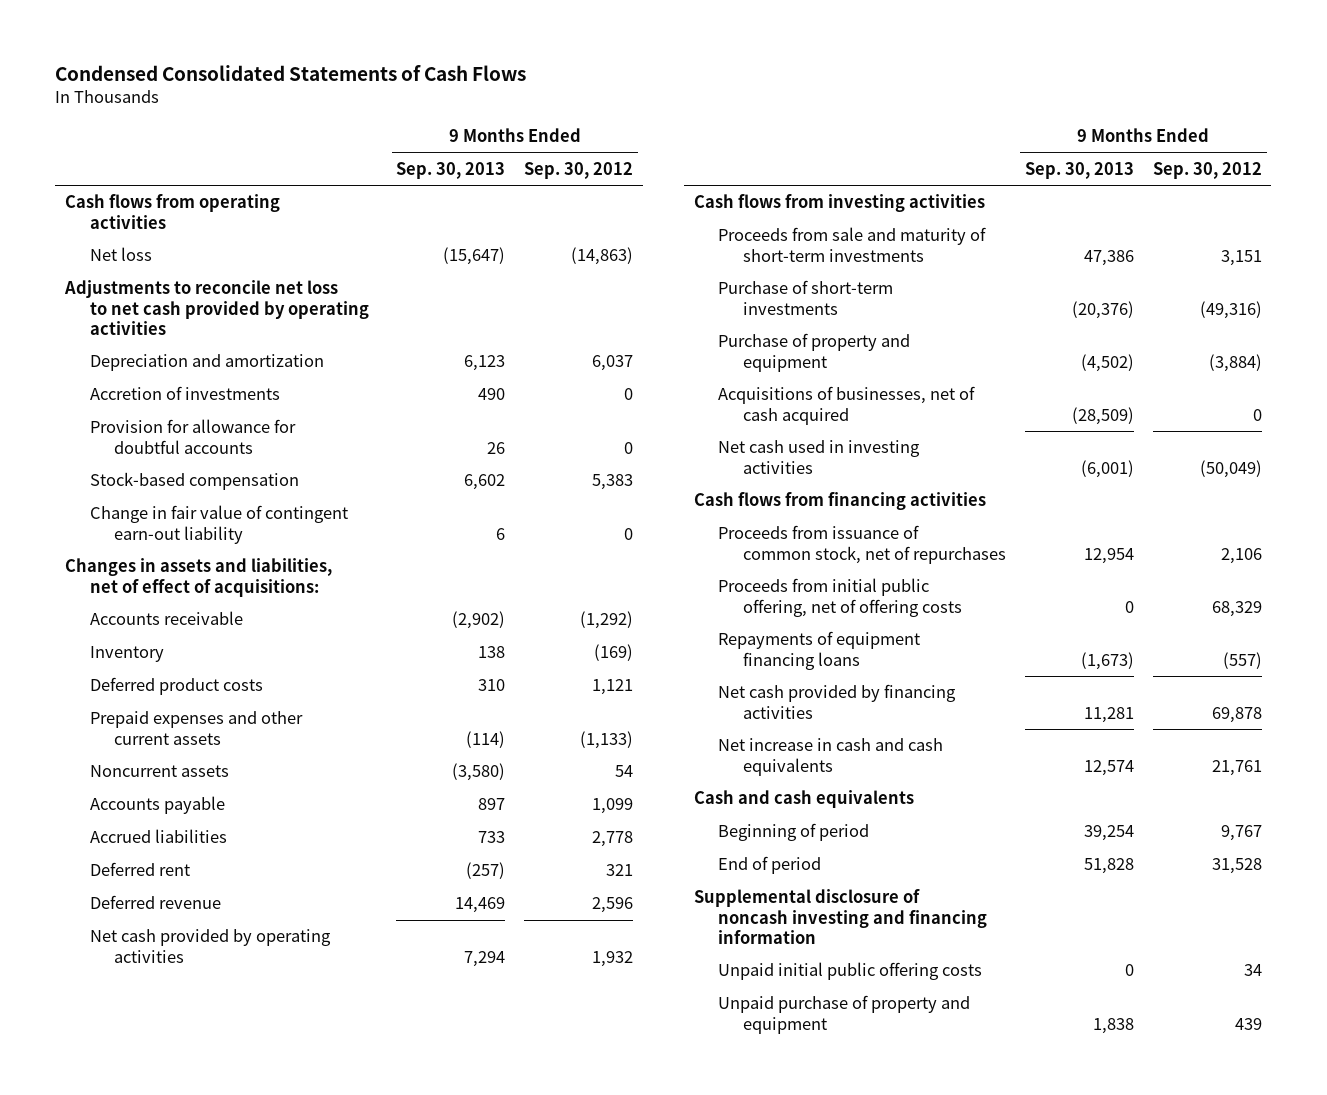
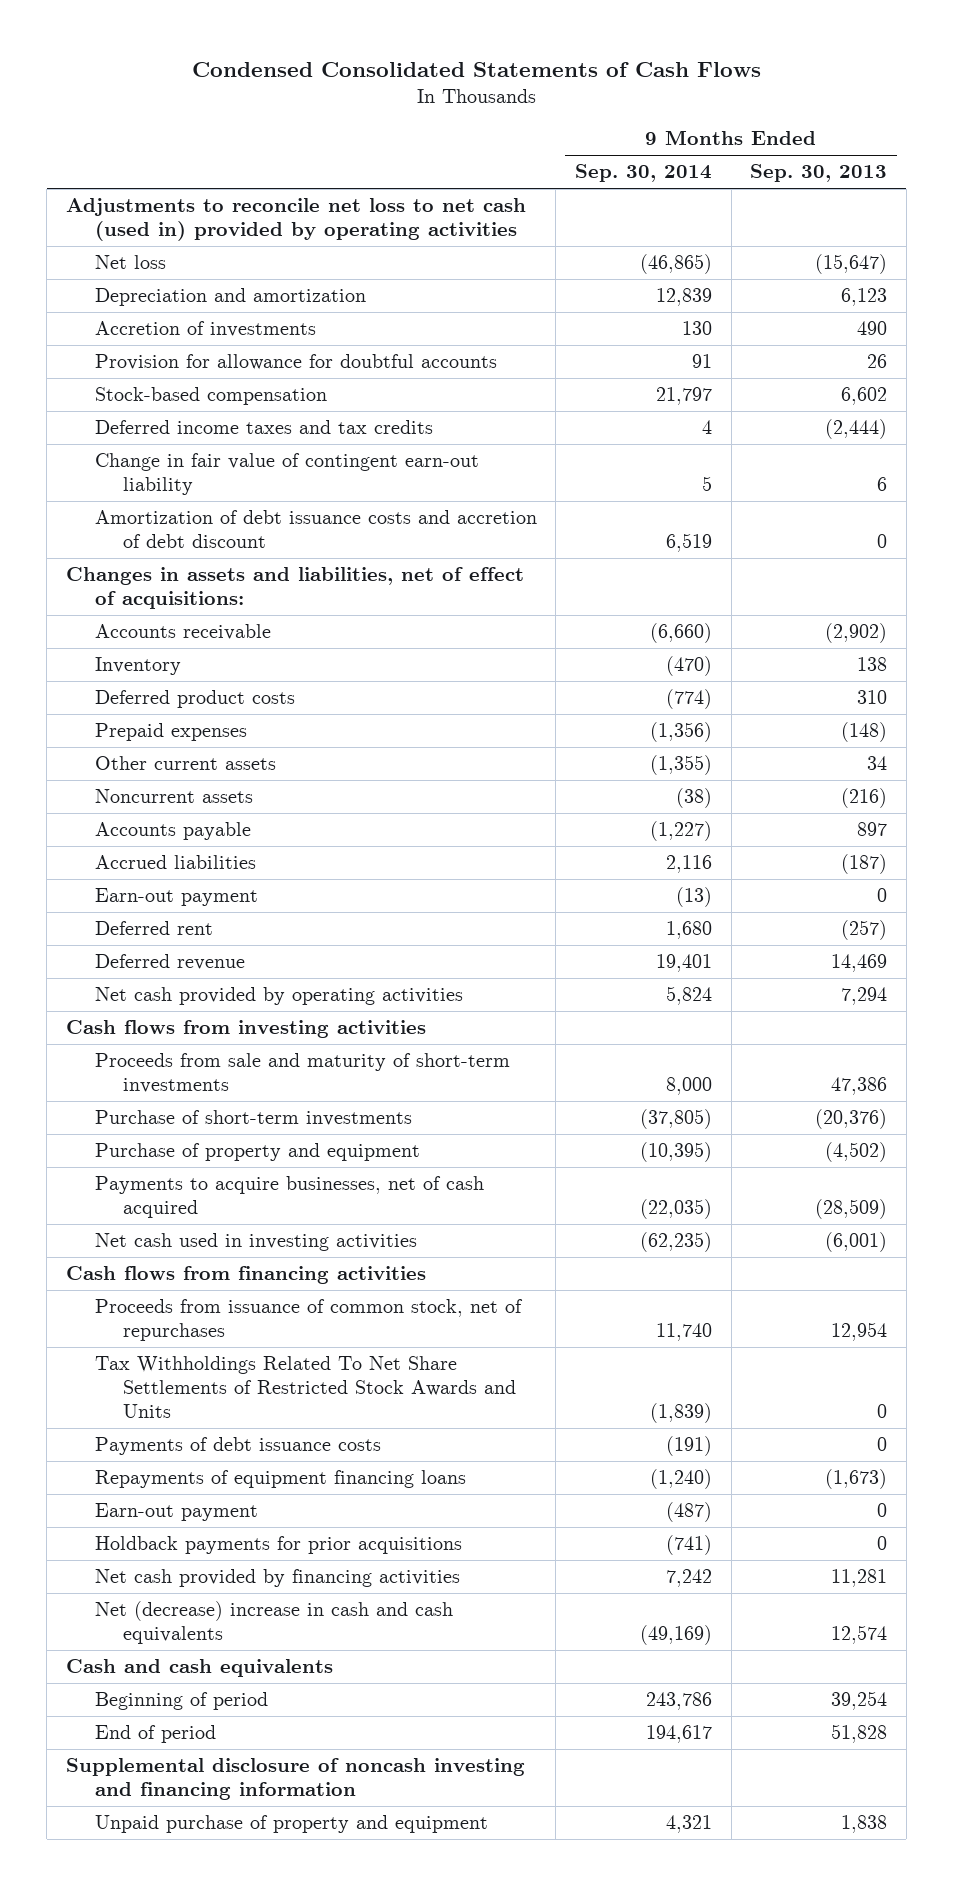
[524,161,634,179] Sep. 30, 2012 -> none
none -> [574,164,712,183] Sep. 30, 2014
[64,194,280,229] Cash flows from operating activities -> none
none -> [65,198,526,242] Adjustments to reconcile net loss to net cash (used in) provided by operating activities
[63,280,369,335] Adjustments to reconcile net loss to net cash provided by operating activities -> none
none -> [94,420,433,435] Deferred income taxes and tax credits
none -> [94,510,537,549] Amortization of debt issuance costs and accretion of debt discount
[89,711,303,745] Prepaid expenses and other current assets -> [94,723,247,742] Prepaid expenses
[466,730,506,748] (114) -> [841,722,888,743] (148)
none -> [94,756,276,771] Other current assets
[452,763,506,782] (3,580) -> [841,788,888,809] (216)
[478,831,506,844] 733 -> [841,854,888,875] (187)
none -> [94,888,258,907] Earn-out payment
[718,386,976,425] Acquisitions of businesses, net of cash acquired -> [94,1176,484,1219] Payments to acquire businesses, net of cash acquired
[718,578,962,617] Proceeds from initial public offering, net of offering costs -> none
none -> [94,1356,517,1418] Tax Withholdings Related To Net Share Settlements of Restricted Stock Awards and Units
none -> [94,1437,381,1456] Payments of debt issuance costs
none -> [94,1503,258,1522] Earn-out payment
none -> [94,1536,462,1555] Holdback payments for prior acquisitions
[718,738,944,776] Net increase in cash and cash equivalents -> [94,1601,453,1645] Net (decrease) increase in cash and cash equivalents
[718,962,983,981] Unpaid initial public offering costs -> none

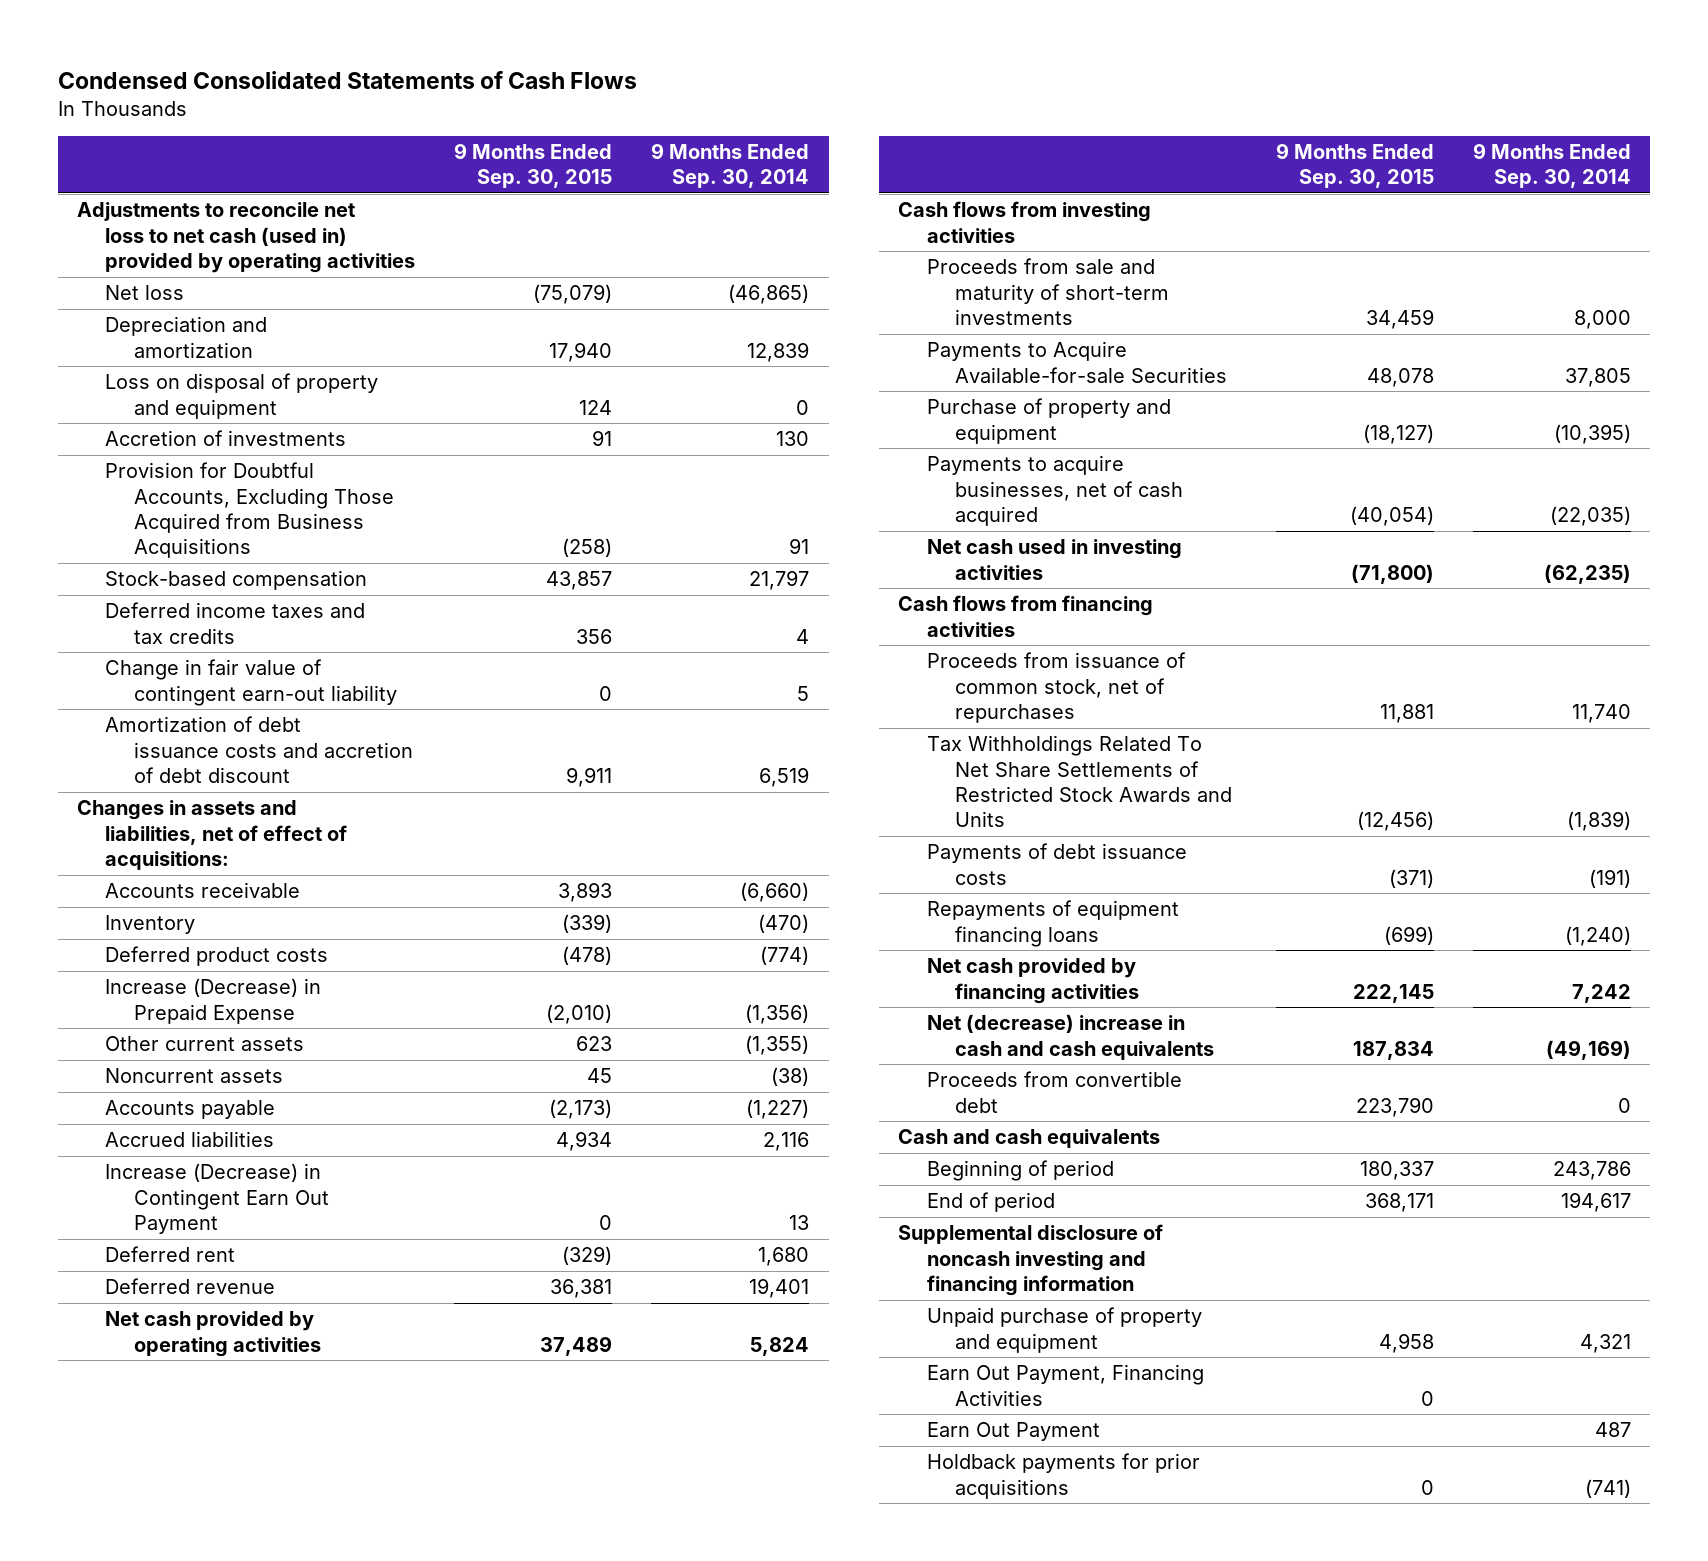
[750,164,888,183] Sep. 30, 2013 -> none
none -> [454,142,613,189] 9 Months Ended Sep. 30, 2015
none -> [105,373,379,419] Loss on disposal of property and equipment
[94,354,497,371] Provision for allowance for doubtful accounts -> none
none -> [105,462,394,559] Provision for Doubtful Accounts, Excluding Those Acquired from Business Acquisitions
[94,723,247,742] Prepaid expenses -> [105,978,322,1024] Increase (Decrease) in Prepaid Expense
[94,888,258,907] Earn-out payment -> [105,1163,329,1234] Increase (Decrease) in Contingent Earn Out Payment
[675,887,712,908] (13) -> [789,1214,810,1230] 13
[94,1110,412,1127] Purchase of short-term investments -> none
none -> [926,341,1227,383] Payments to Acquire Available-for-sale Securities
[94,1503,258,1522] Earn-out payment -> none
none -> [926,1071,1182,1113] Proceeds from convertible debt
none -> [926,1364,1204,1406] Earn Out Payment, Financing Activities
none -> [926,1422,1100,1442] Earn Out Payment
[94,1536,462,1555] Holdback payments for prior acquisitions -> [926,1453,1200,1499] Holdback payments for prior acquisitions

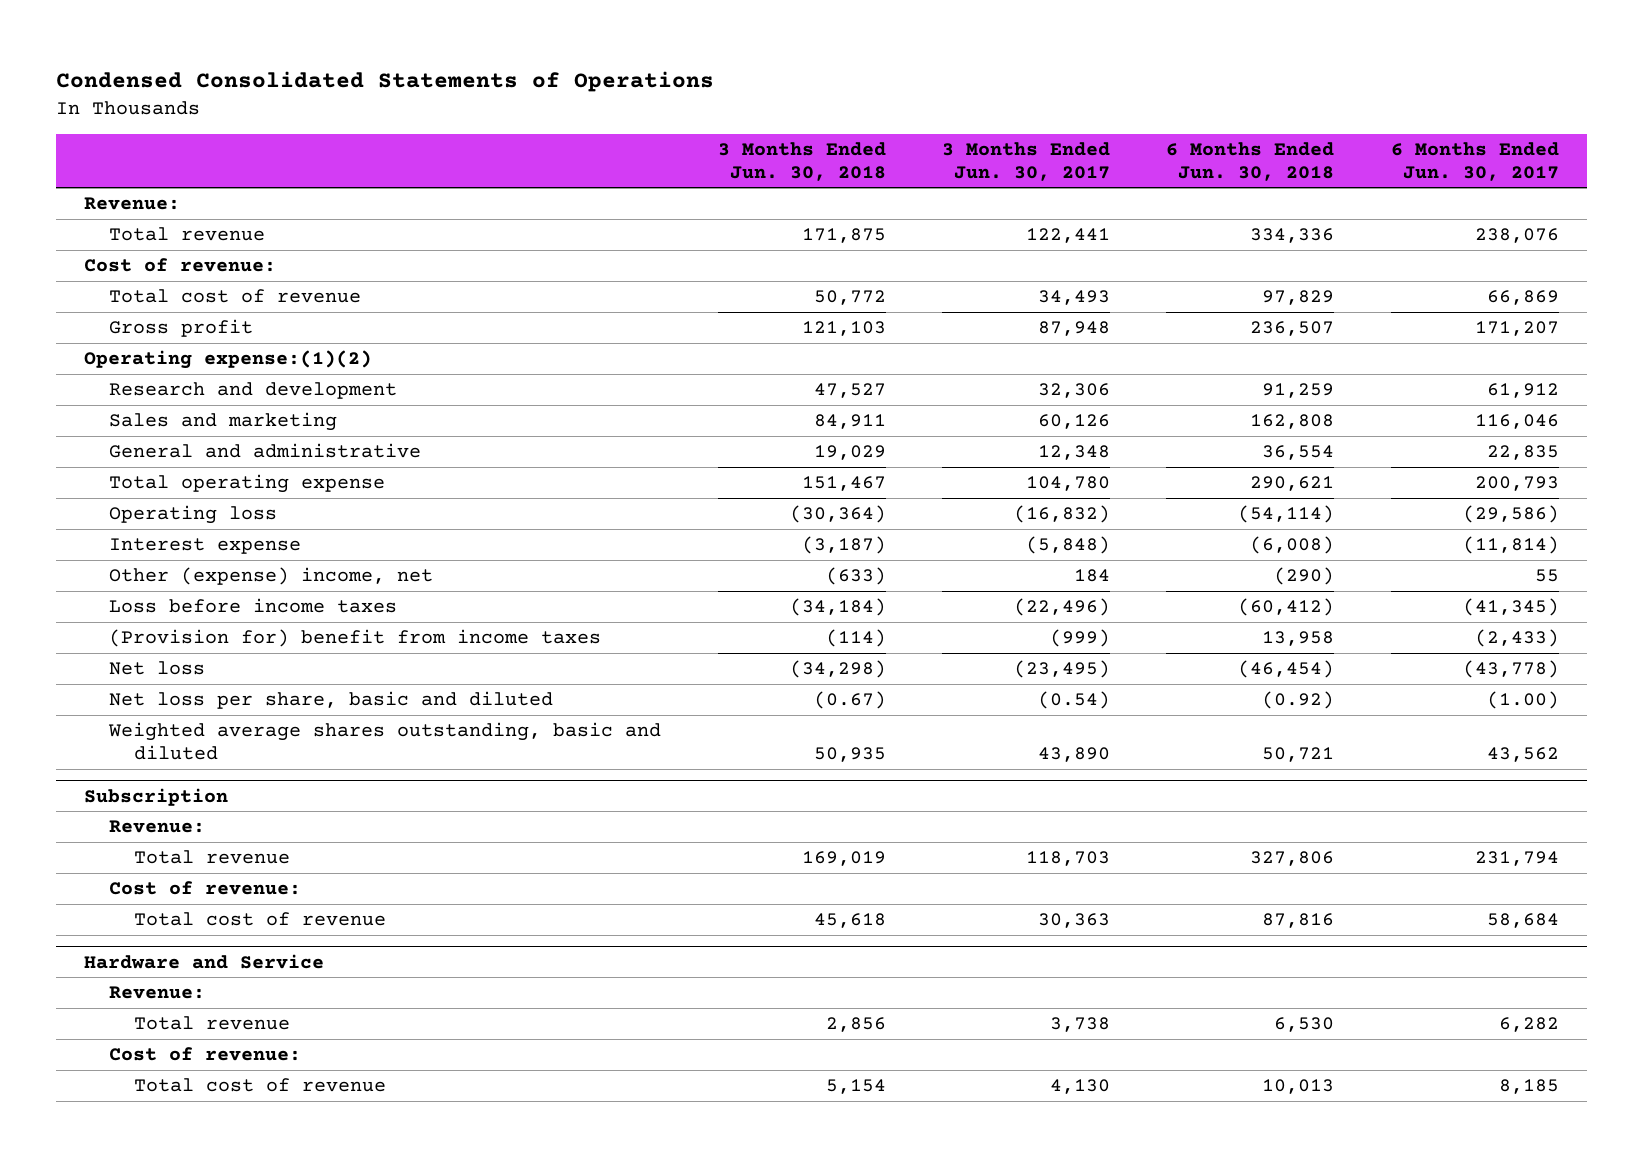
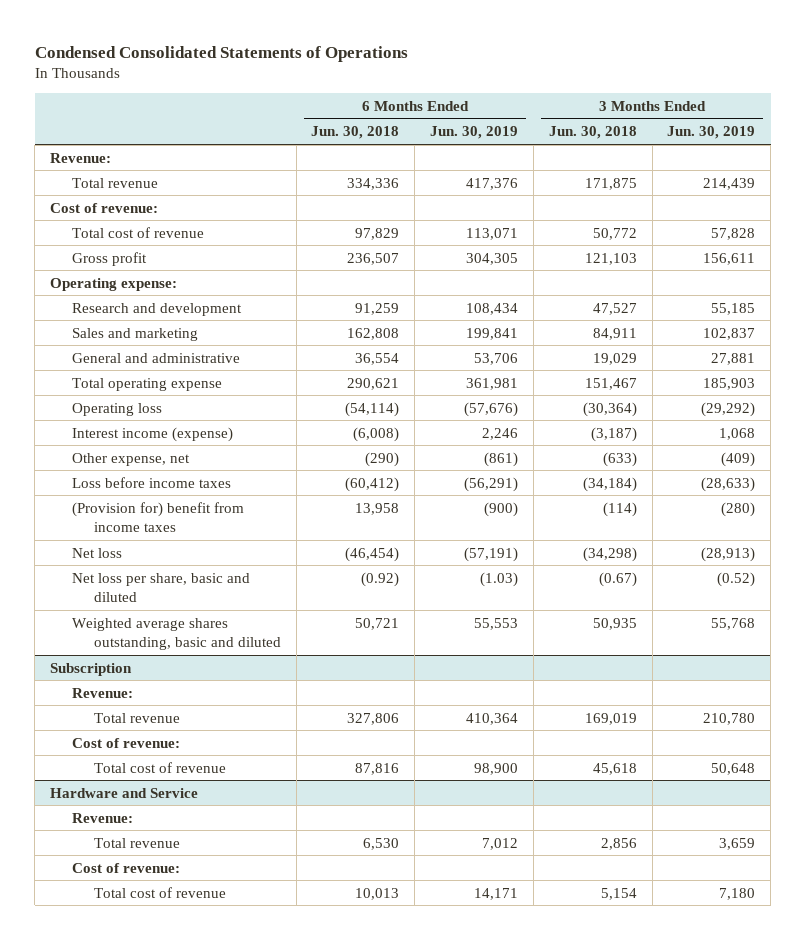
[942,141,1111,181] 3 Months Ended Jun. 30, 2017 -> none
[1390,141,1559,181] 6 Months Ended Jun. 30, 2017 -> none
none -> [430,126,519,140] Jun. 30, 2019
none -> [667,126,756,140] Jun. 30, 2019
[84,350,373,370] Operating expense:(1)(2) -> [50,277,178,291] Operating expense:
[109,538,302,555] Interest expense -> [71,426,233,442] Interest income (expense)
[109,567,434,586] Other (expense) income, net -> [71,452,190,466] Other expense, net

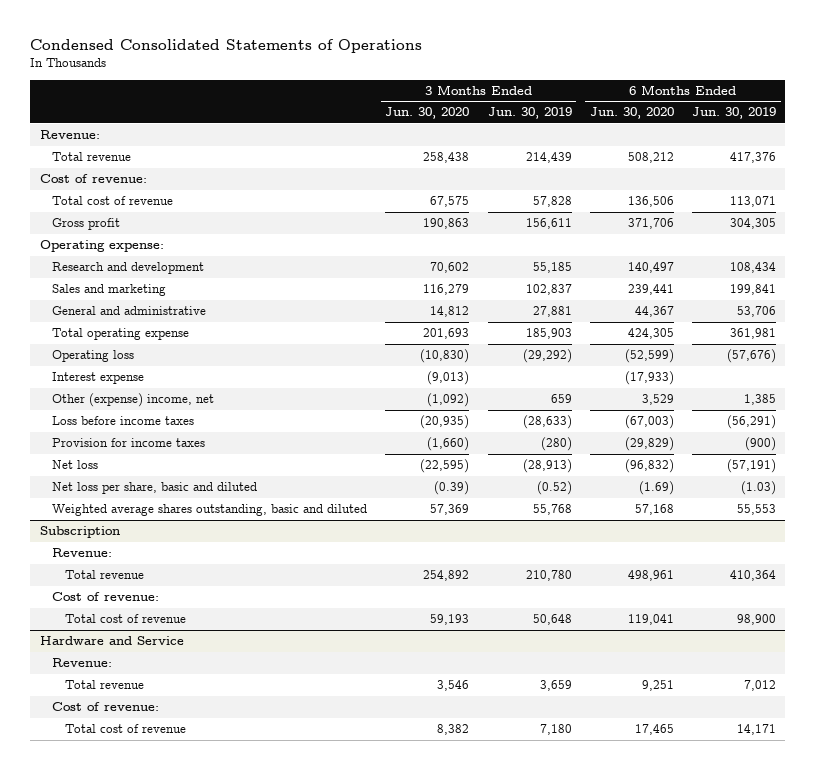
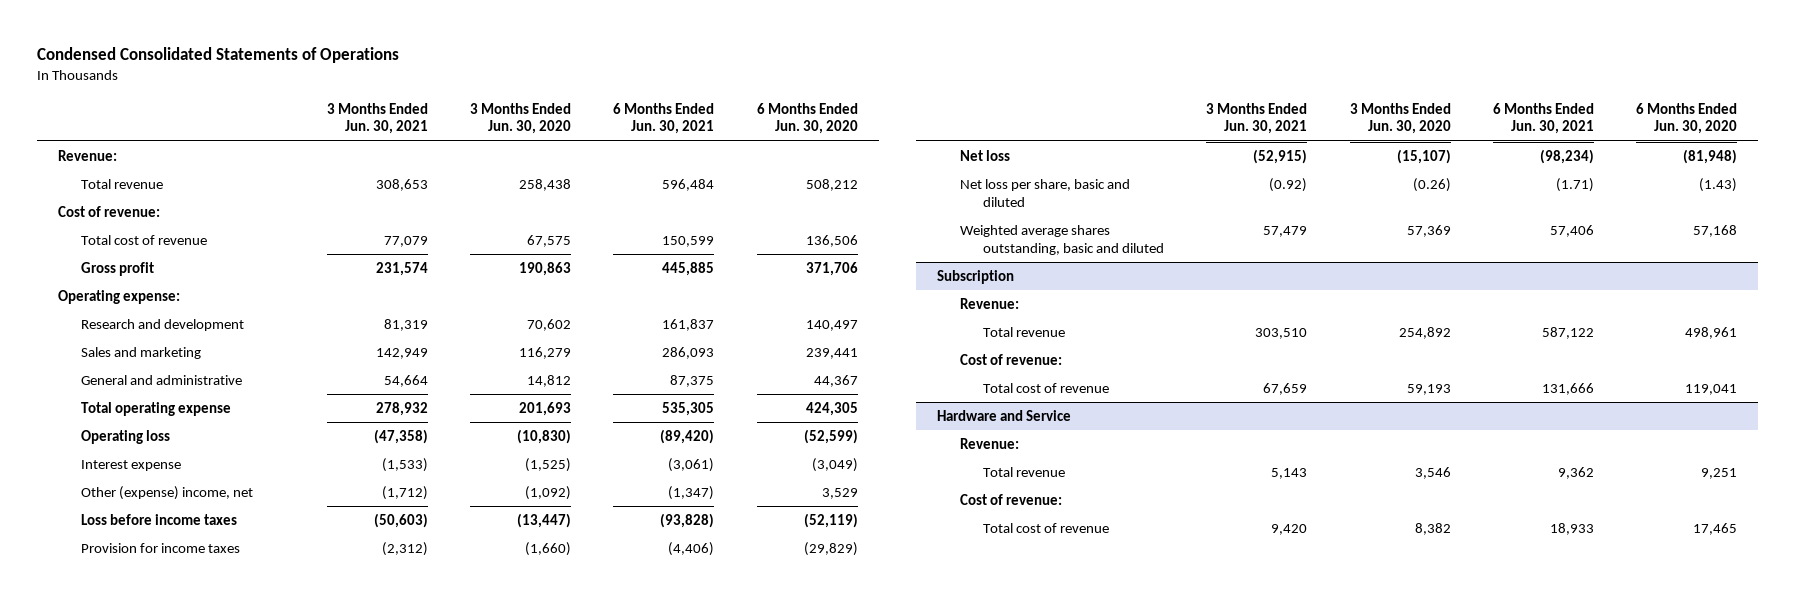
[487,107,572,120] Jun. 30, 2019 -> none
[692,107,777,120] Jun. 30, 2019 -> none
none -> [327,102,429,135] 3 Months Ended Jun. 30, 2021
none -> [613,102,715,135] 6 Months Ended Jun. 30, 2021
[427,371,470,386] (9,013) -> [525,457,572,472] (1,525)
[624,371,674,386] (17,933) -> [811,457,858,472] (3,049)
[420,415,470,430] (20,935) -> [517,512,572,528] (13,447)
[624,415,674,430] (67,003) -> [803,512,858,528] (52,119)
[420,459,470,474] (22,595) -> [1396,148,1451,164] (15,107)
[624,459,674,474] (96,832) -> [1682,148,1737,164] (81,948)
[434,481,470,496] (0.39) -> [1412,177,1451,192] (0.26)
[638,481,674,496] (1.69) -> [1698,177,1737,192] (1.43)

